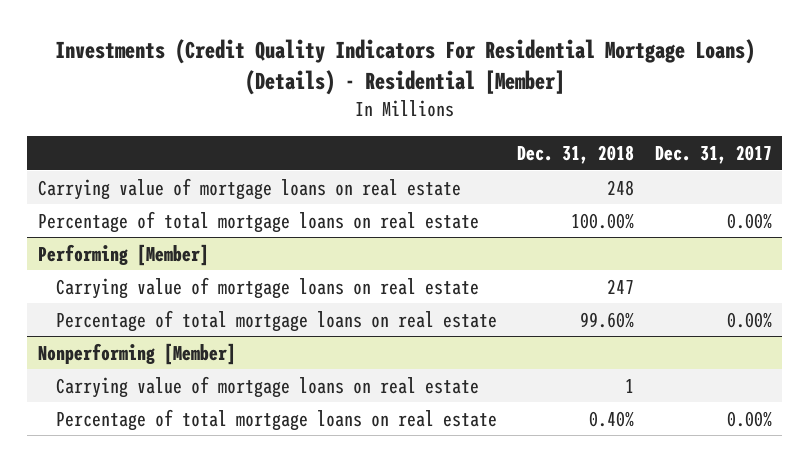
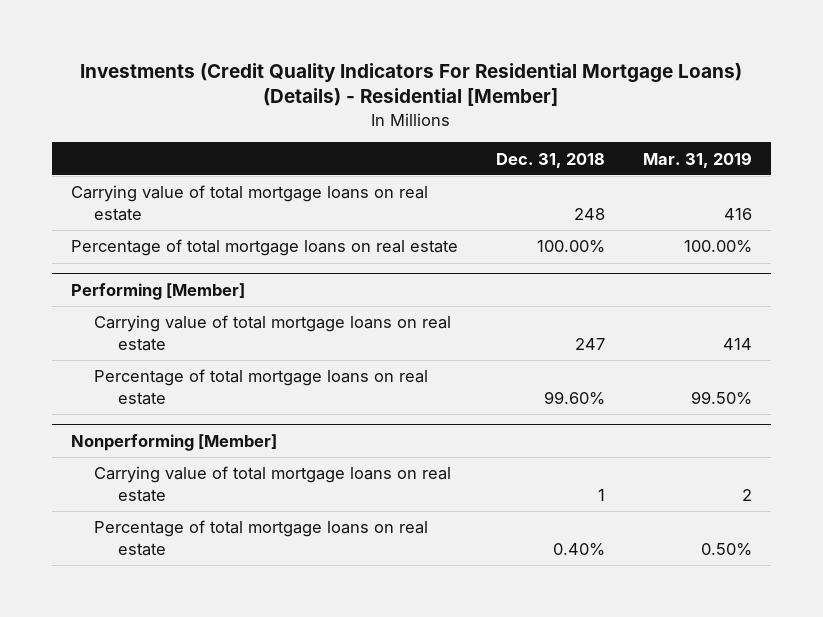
[654,144,772,164] Dec. 31, 2017 -> none
none -> [642,151,752,168] Mar. 31, 2019
[37,177,461,200] Carrying value of mortgage loans on real estate -> [71,185,429,221] Carrying value of total mortgage loans on real estate
[55,276,479,299] Carrying value of mortgage loans on real estate -> [94,315,452,351] Carrying value of total mortgage loans on real estate
[55,375,479,398] Carrying value of mortgage loans on real estate -> [94,466,452,502] Carrying value of total mortgage loans on real estate

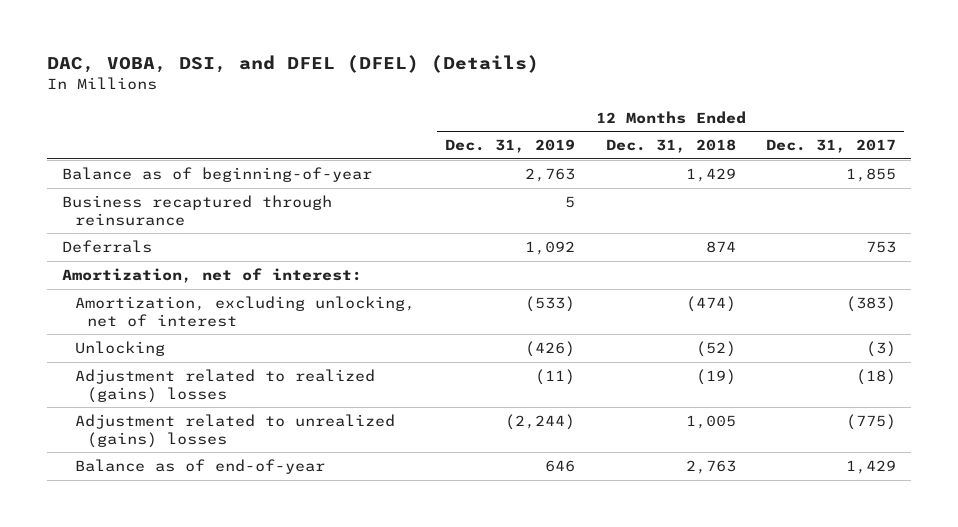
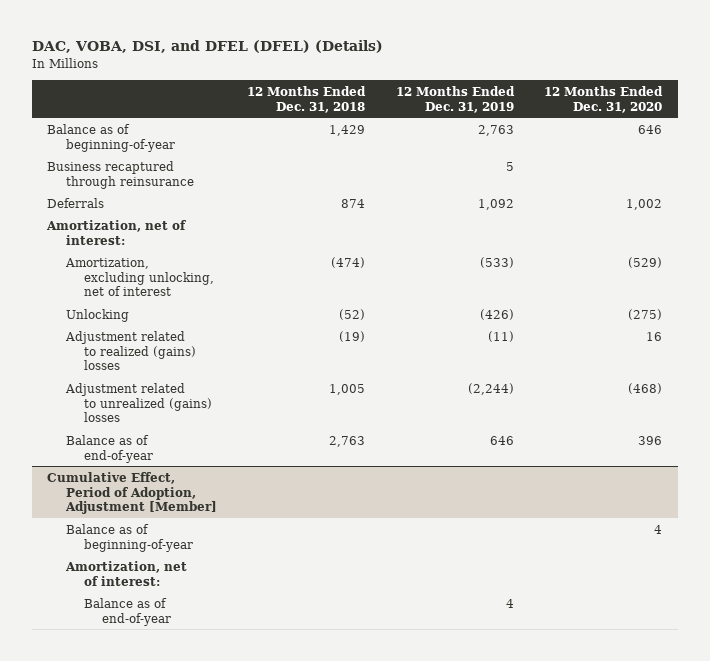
[765,139,896,154] Dec. 31, 2017 -> none
none -> [544,85,664,113] 12 Months Ended Dec. 31, 2020
none -> [47,471,217,515] Cumulative Effect, Period of Adoption, Adjustment [Member]
none -> [65,523,193,552] Balance as of beginning-of-year
none -> [64,560,187,586] Amortization, net of interest:
none -> [83,597,172,626] Balance as of end-of-year

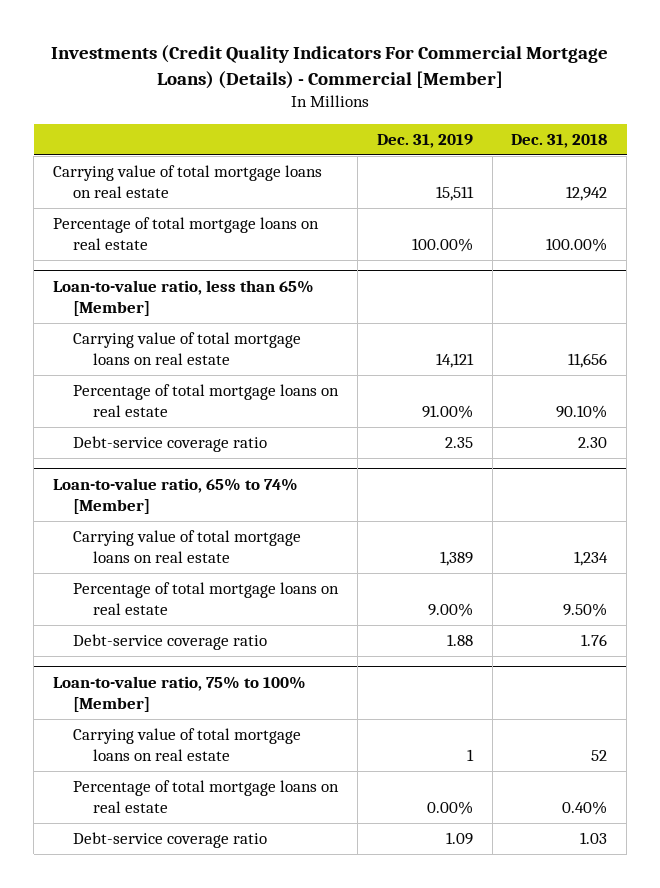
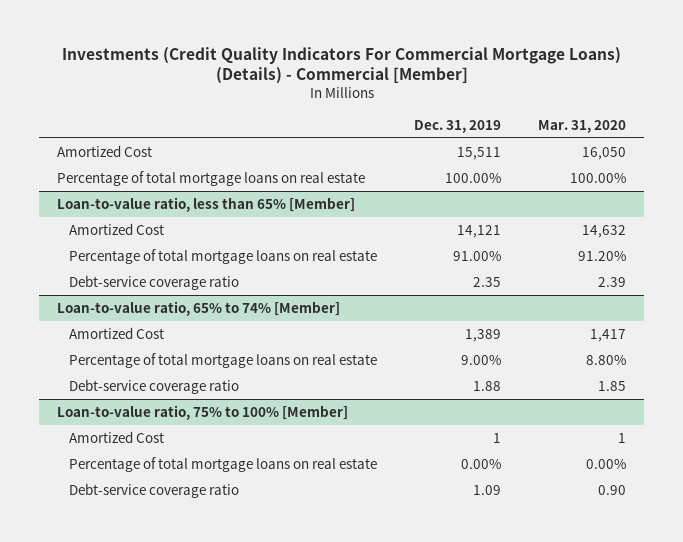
[511,133,608,148] Dec. 31, 2018 -> none
none -> [537,119,626,133] Mar. 31, 2020
[53,164,323,199] Carrying value of total mortgage loans on real estate -> [57,144,153,157] Amortized Cost
[72,331,301,366] Carrying value of total mortgage loans on real estate -> [69,222,165,235] Amortized Cost
[72,529,301,564] Carrying value of total mortgage loans on real estate -> [69,326,165,339] Amortized Cost
[72,727,301,762] Carrying value of total mortgage loans on real estate -> none
none -> [69,430,165,443] Amortized Cost

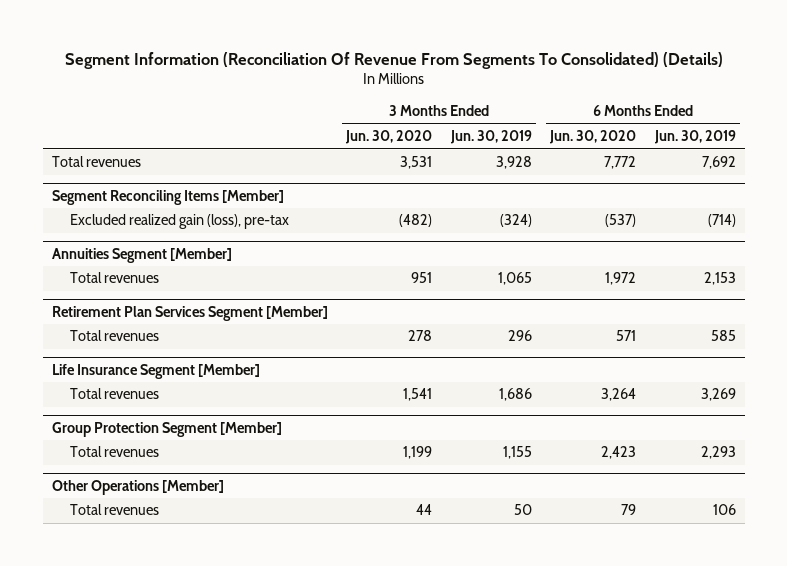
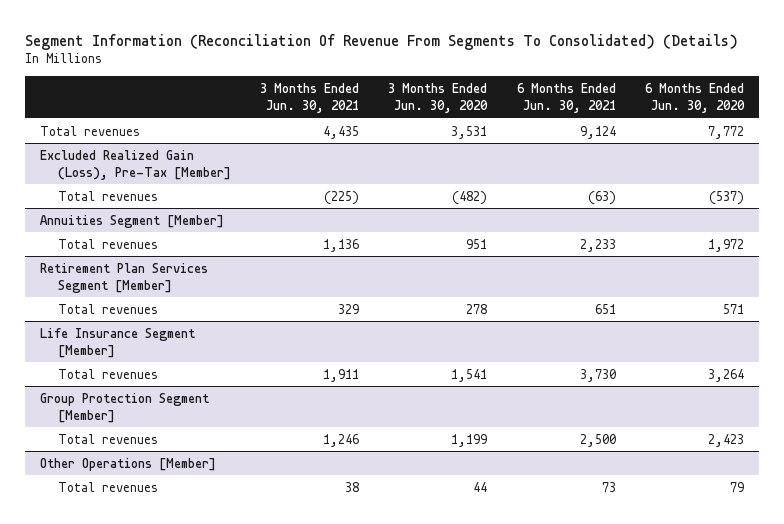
[449,130,532,145] Jun. 30, 2019 -> none
[653,130,736,145] Jun. 30, 2019 -> none
none -> [259,83,359,114] 3 Months Ended Jun. 30, 2021
none -> [516,83,616,114] 6 Months Ended Jun. 30, 2021
[51,189,284,205] Segment Reconciling Items [Member] -> none
none -> [40,149,231,180] Excluded Realized Gain (Loss), Pre-Tax [Member]
[70,214,290,230] Excluded realized gain (loss), pre-tax -> [57,190,158,201] Total revenues

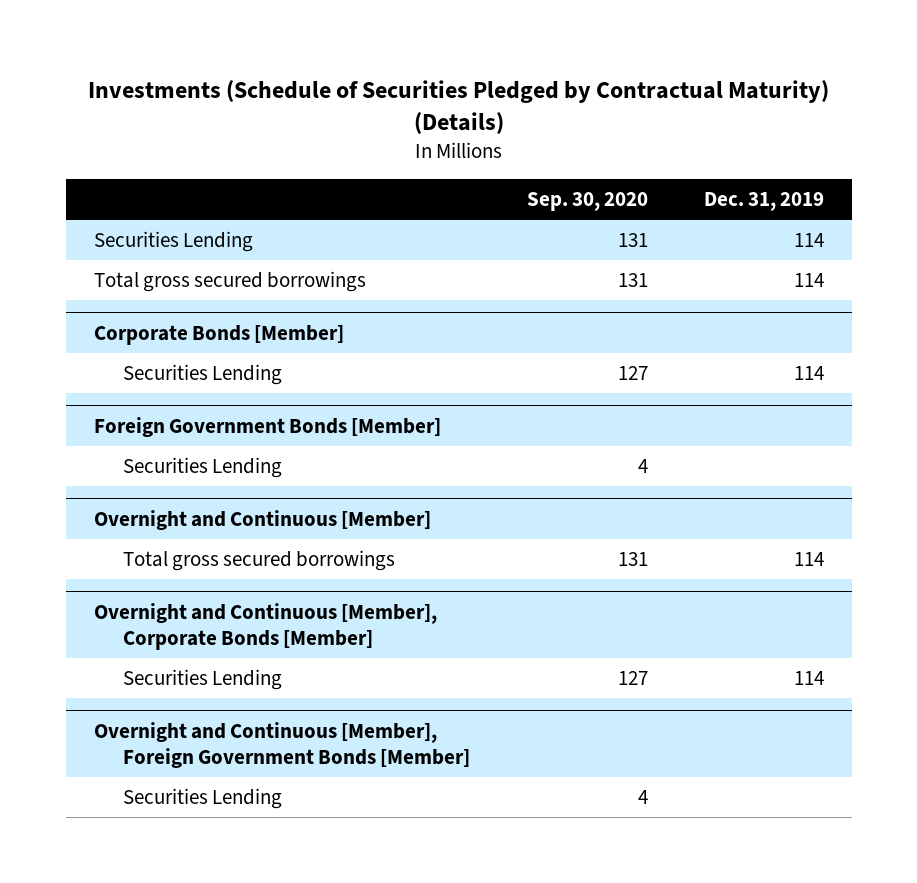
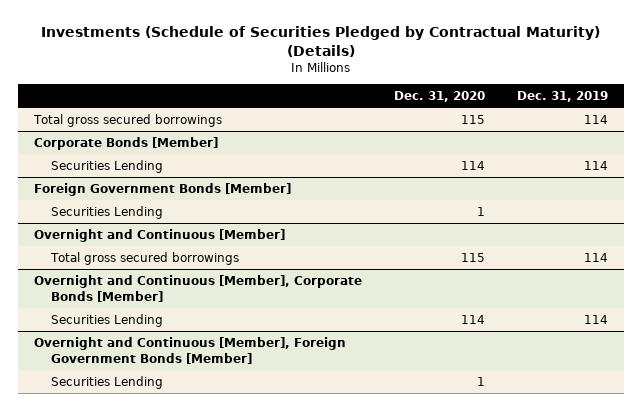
[526,191,648,211] Sep. 30, 2020 -> none
none -> [393,91,485,103] Dec. 31, 2020
[93,230,253,252] Securities Lending -> none

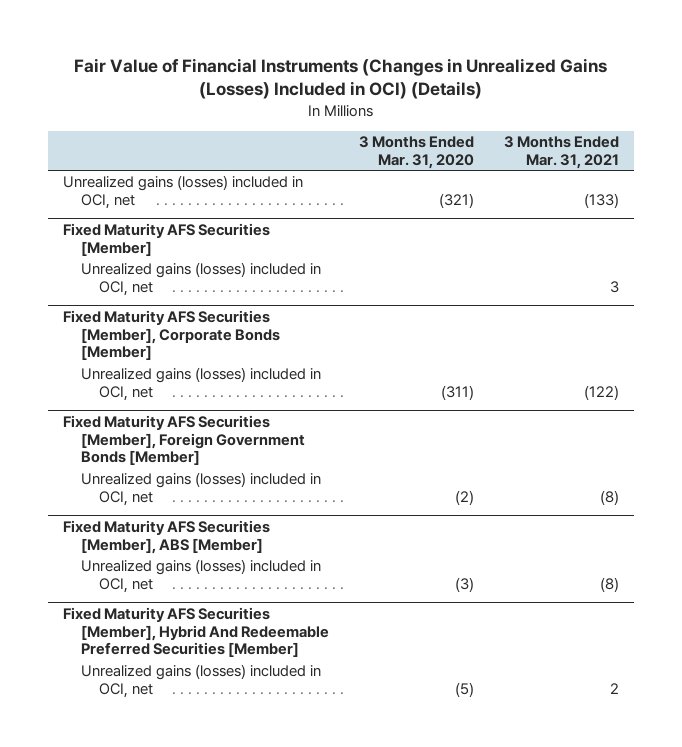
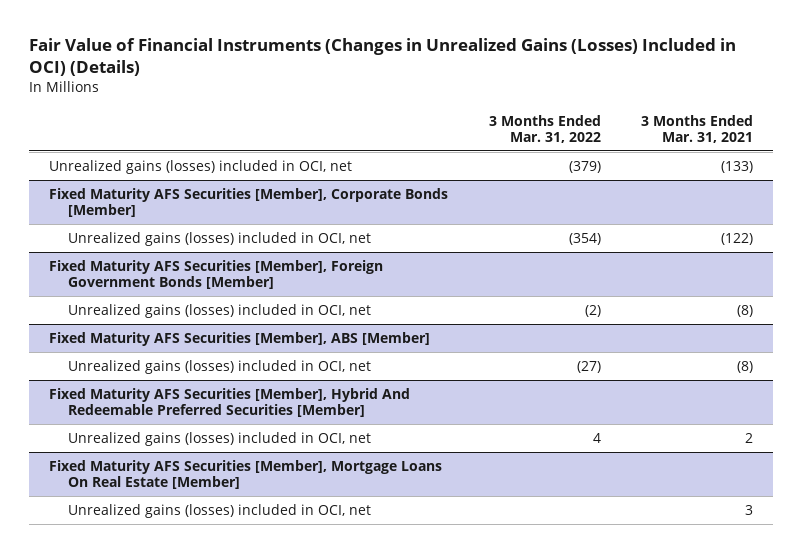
[359,136,475,169] 3 Months Ended Mar. 31, 2020 -> none
none -> [488,114,601,144] 3 Months Ended Mar. 31, 2022
[63,223,271,256] Fixed Maturity AFS Securities [Member] -> none
[80,262,321,296] Unrealized gains (losses) included in OCI, net -> none
none -> [49,459,443,490] Fixed Maturity AFS Securities [Member], Mortgage Loans On Real Estate [Member]
none -> [68,503,372,518] Unrealized gains (losses) included in OCI, net

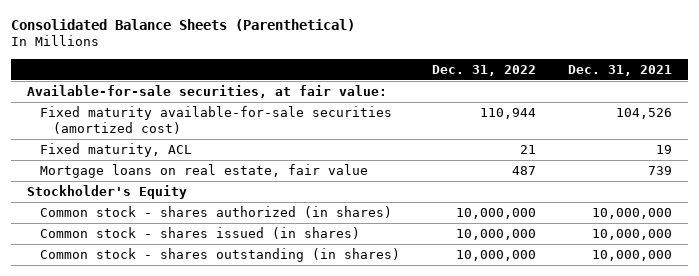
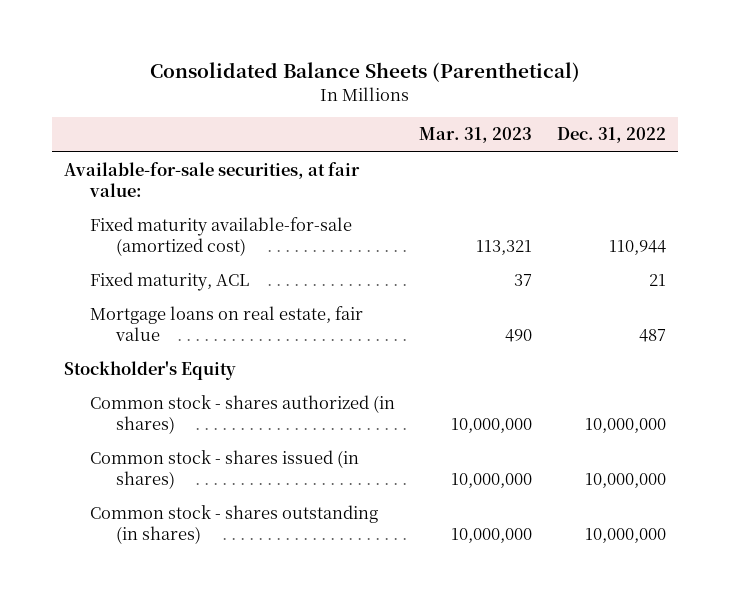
[567,64,672,76] Dec. 31, 2021 -> none
none -> [419,127,533,144] Mar. 31, 2023
[39,106,392,134] Fixed maturity available-for-sale securities (amortized cost) -> [90,217,353,257] Fixed maturity available-for-sale (amortized cost)

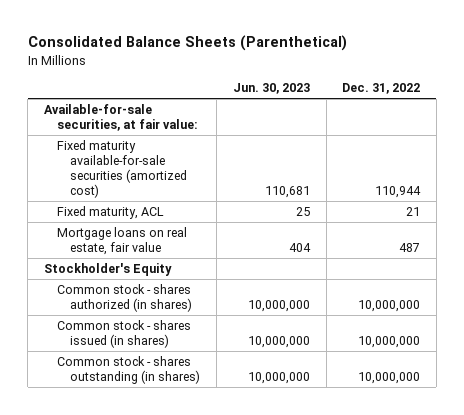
[419,127,533,144] Mar. 31, 2023 -> none
none -> [232,83,310,95] Jun. 30, 2023
[90,217,353,257] Fixed maturity available-for-sale (amortized cost) -> [57,139,188,198] Fixed maturity available-for-sale securities (amortized cost)

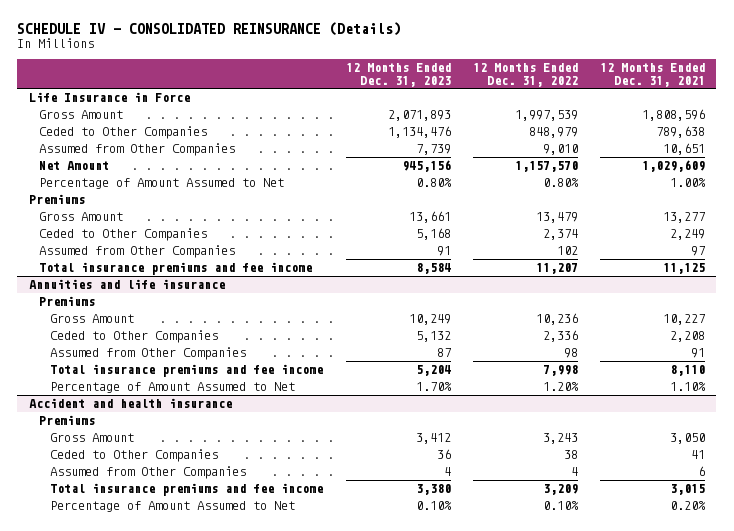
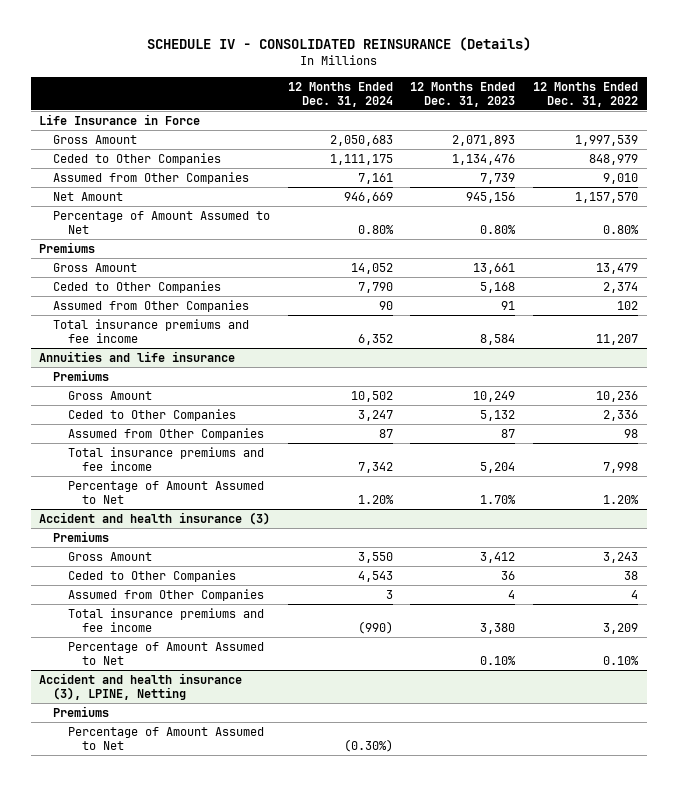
[600,63,706,87] 12 Months Ended Dec. 31, 2021 -> none
none -> [287,81,393,107] 12 Months Ended Dec. 31, 2024
[28,398,232,409] Accident and health insurance -> [39,511,271,525] Accident and health insurance (3)
none -> [39,672,243,700] Accident and health insurance (3), LPINE, Netting
none -> [53,705,110,717] Premiums
none -> [67,726,264,750] Percentage of Amount Assumed to Net

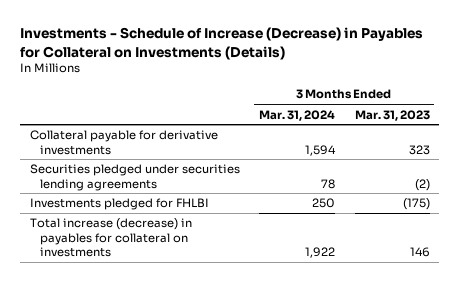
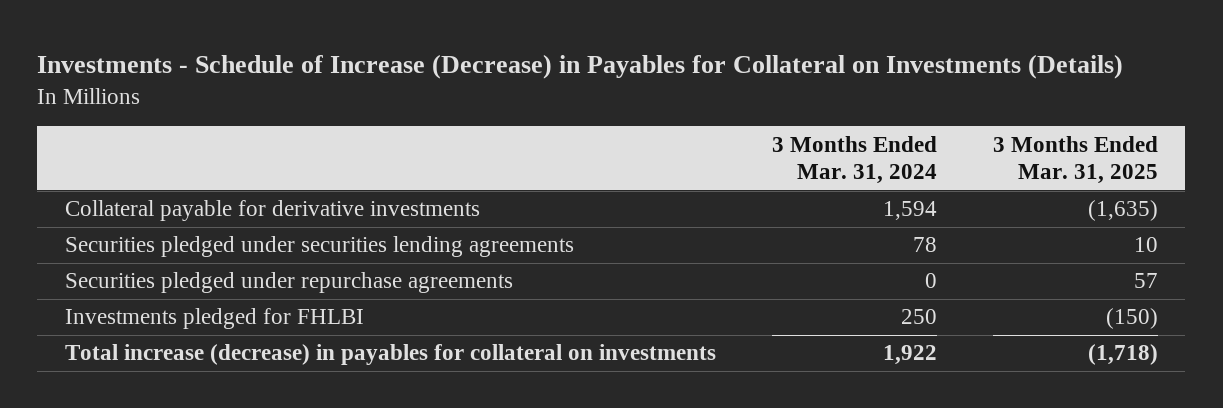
[354,109,430,121] Mar. 31, 2023 -> none
none -> [992,135,1158,185] 3 Months Ended Mar. 31, 2025
none -> [65,272,514,294] Securities pledged under repurchase agreements

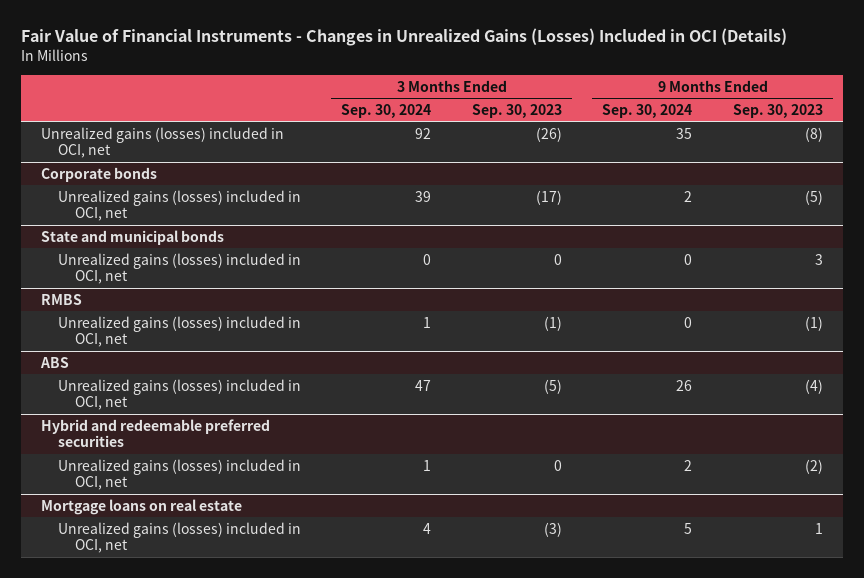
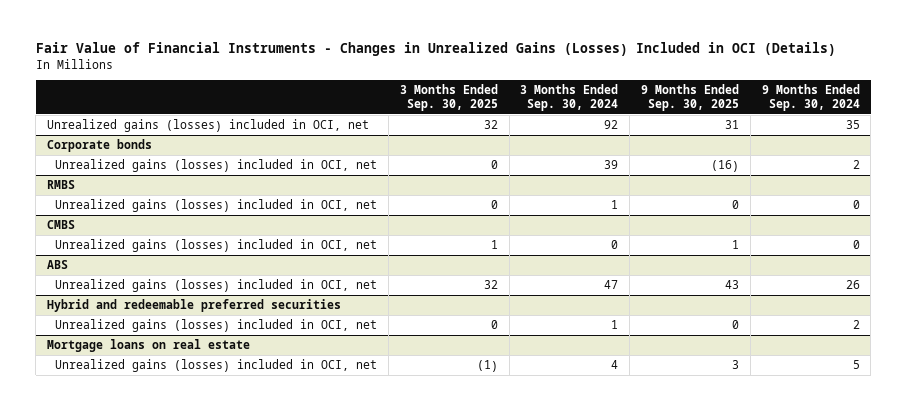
[471,103,562,118] Sep. 30, 2023 -> none
[733,103,824,118] Sep. 30, 2023 -> none
none -> [399,84,498,111] 3 Months Ended Sep. 30, 2025
none -> [640,84,739,111] 9 Months Ended Sep. 30, 2025
[40,229,224,245] State and municipal bonds -> none
[57,252,301,285] Unrealized gains (losses) included in OCI, net -> none
none -> [47,220,76,230] CMBS
none -> [55,239,378,253] Unrealized gains (losses) included in OCI, net

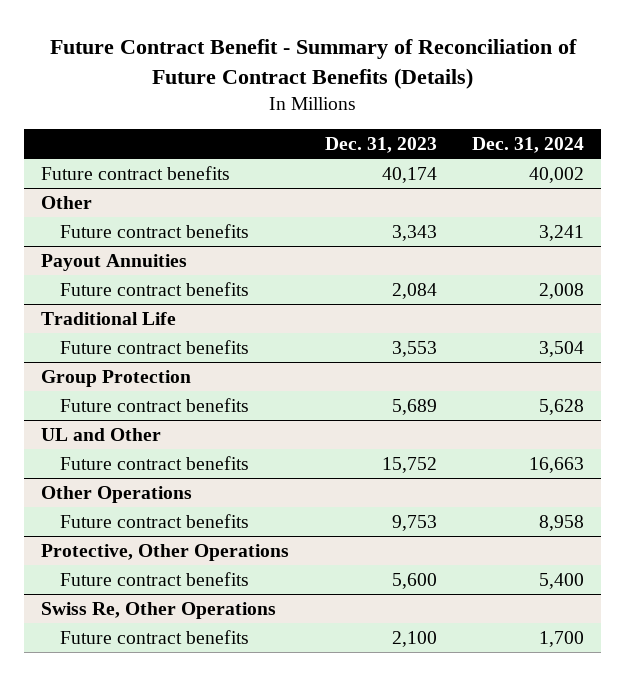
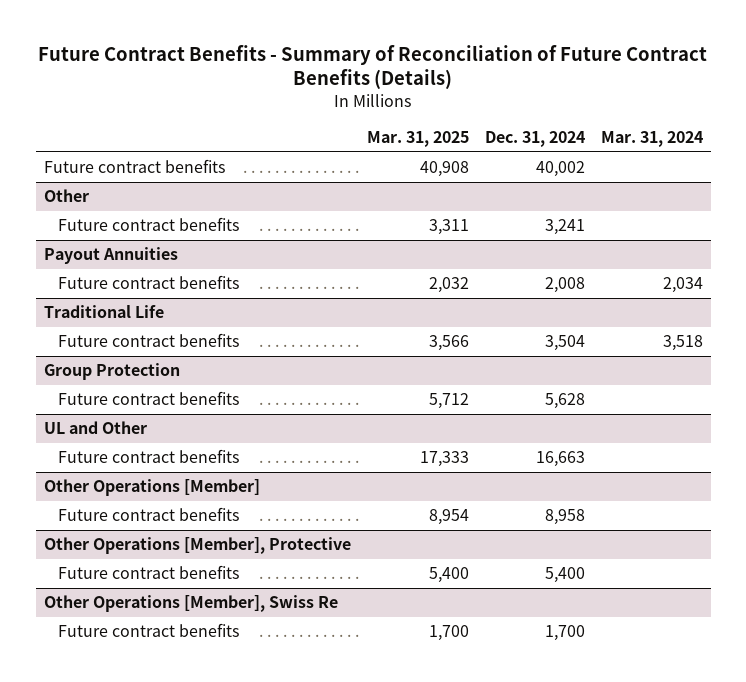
[49,38,577,89] Future Contract Benefit - Summary of Reconciliation of Future Contract Benefits (Details) -> [38,44,708,90] Future Contract Benefits - Summary of Reconciliation of Future Contract Benefits (Details)
[324,136,437,153] Dec. 31, 2023 -> none
none -> [366,130,469,147] Mar. 31, 2025
none -> [600,130,703,147] Mar. 31, 2024
[41,485,193,503] Other Operations -> [43,479,260,497] Other Operations [Member]
[41,543,290,561] Protective, Other Operations -> [43,537,351,555] Other Operations [Member], Protective
[41,601,277,619] Swiss Re, Other Operations -> [43,595,338,613] Other Operations [Member], Swiss Re

